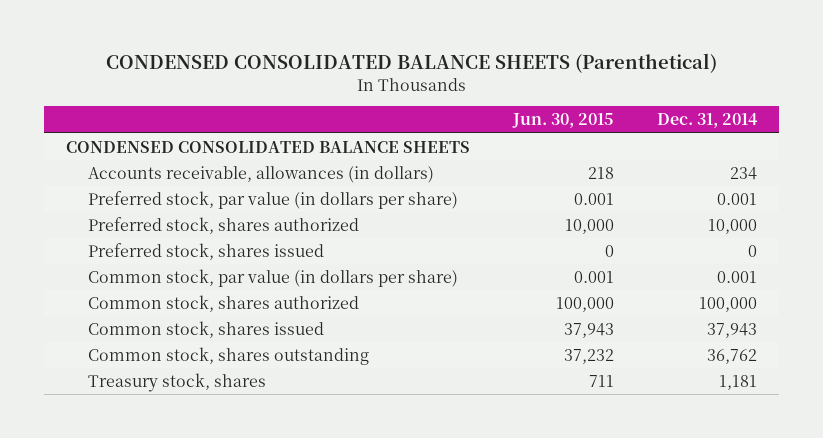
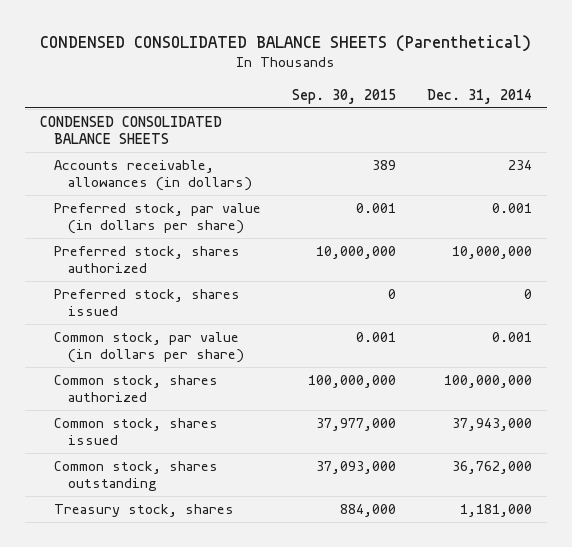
[512,113,615,129] Jun. 30, 2015 -> none
none -> [292,88,397,104] Sep. 30, 2015
[708,218,758,234] 10,000 -> [451,245,532,259] 10,000,000
[699,296,758,312] 100,000 -> [443,374,532,388] 100,000,000
[707,322,758,338] 37,943 -> [451,417,532,431] 37,943,000
[707,348,758,364] 36,762 -> [451,460,532,474] 36,762,000
[719,374,758,390] 1,181 -> [459,503,532,517] 1,181,000

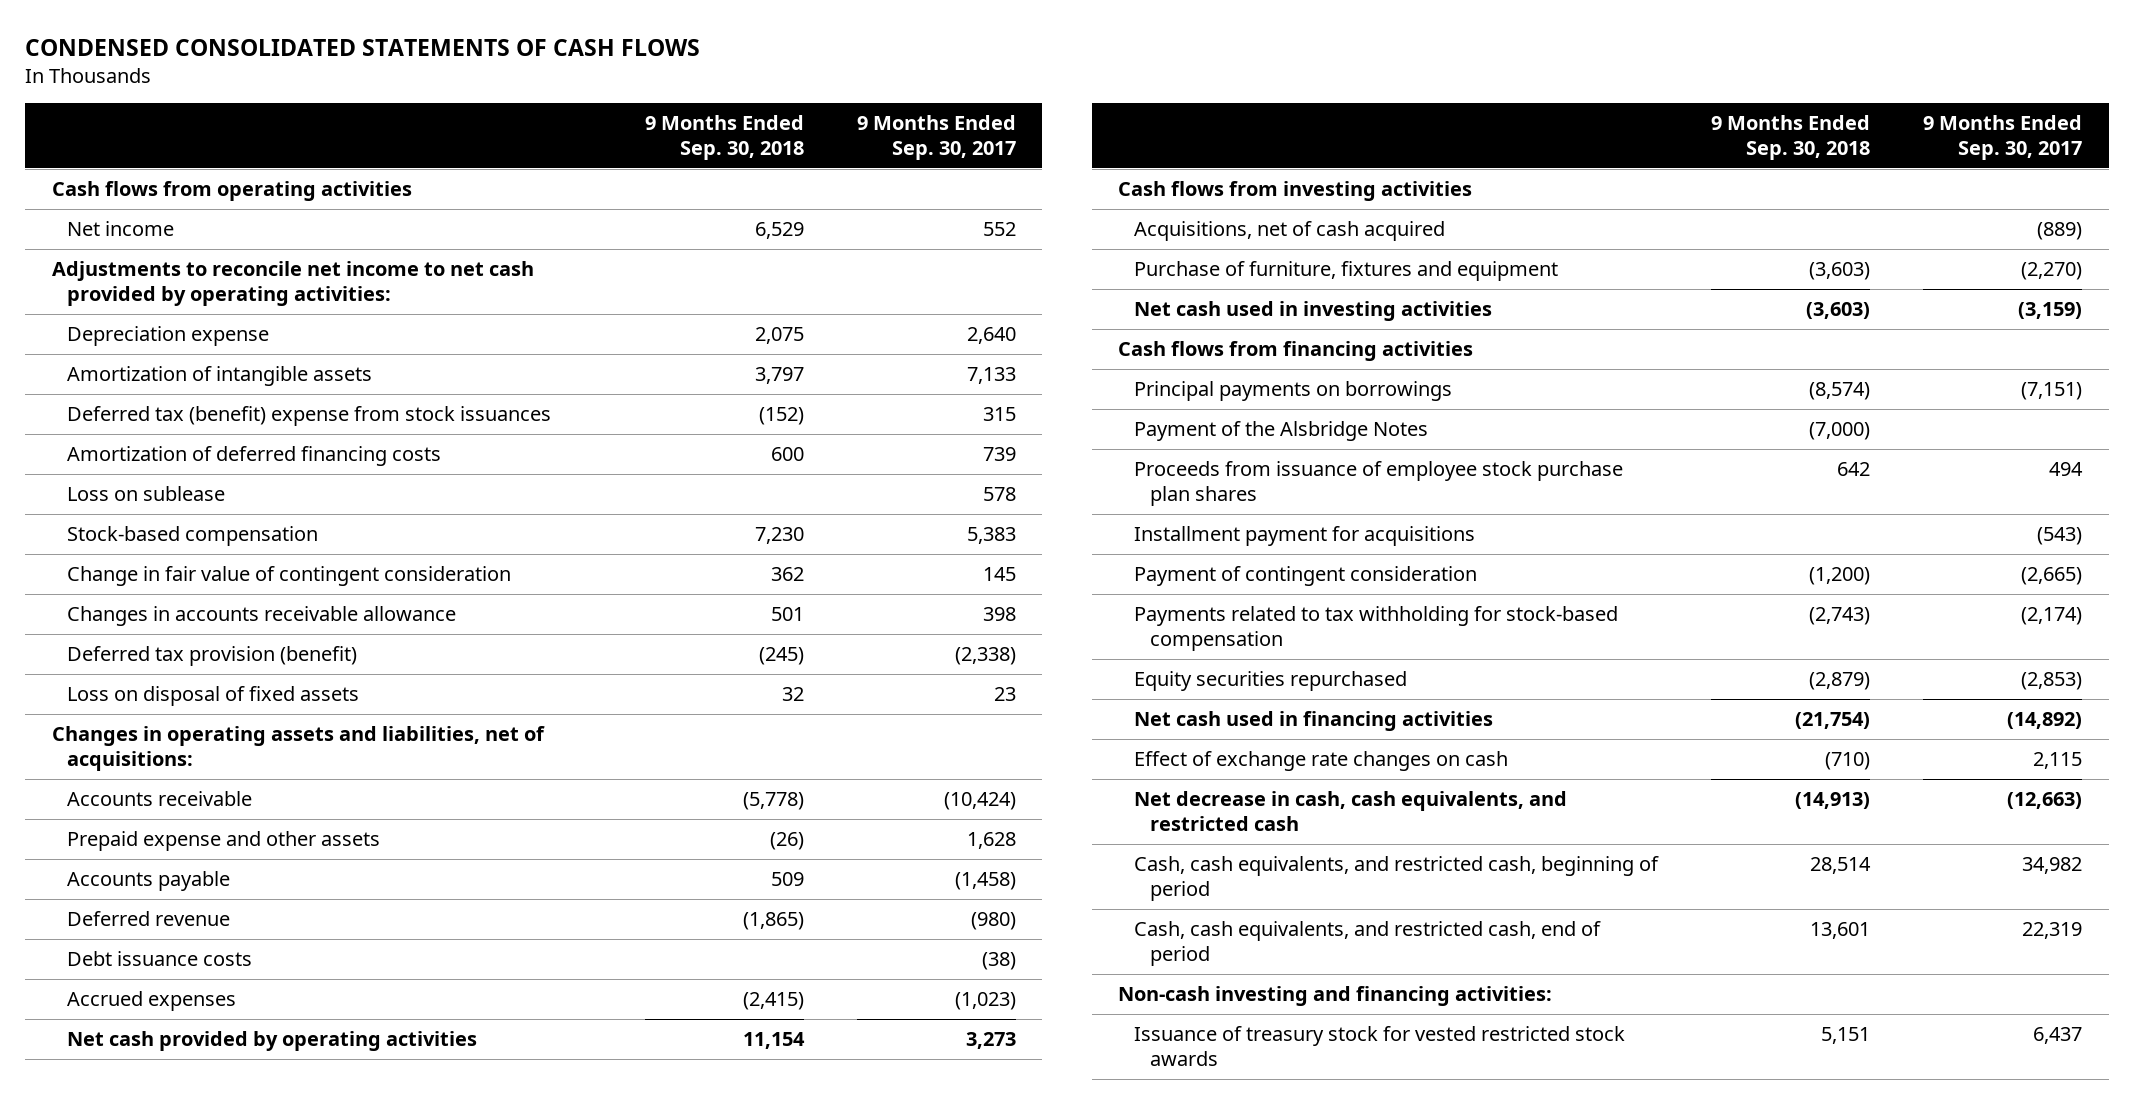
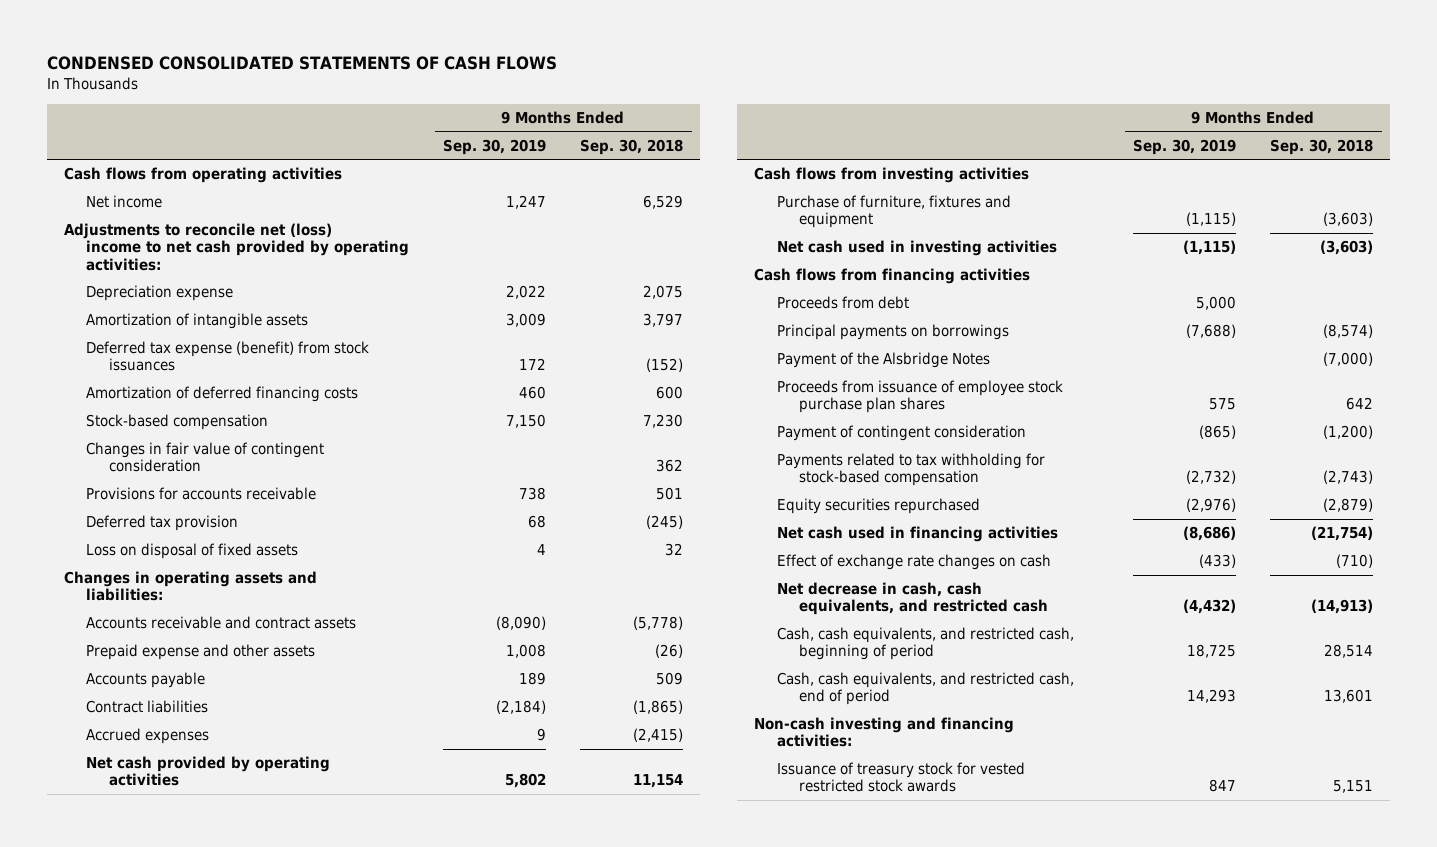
[856,115,1016,160] 9 Months Ended Sep. 30, 2017 -> none
none -> [443,138,547,155] Sep. 30, 2019
[51,261,534,307] Adjustments to reconcile net income to net cash provided by operating activities: -> [63,223,410,271] Adjustments to reconcile net (loss) income to net cash provided by operating activities:
[67,406,552,427] Deferred tax (benefit) expense from stock issuances -> [86,341,370,372] Deferred tax expense (benefit) from stock issuances
[67,486,226,502] Loss on sublease -> none
[67,566,512,587] Change in fair value of contingent consideration -> [86,442,325,473] Changes in fair value of contingent consideration
[67,606,457,627] Changes in accounts receivable allowance -> [86,487,317,501] Provisions for accounts receivable
[67,646,358,667] Deferred tax provision (benefit) -> [86,515,239,532] Deferred tax provision
[51,726,545,772] Changes in operating assets and liabilities, net of acquisitions: -> [63,571,317,602] Changes in operating assets and liabilities:
[67,791,253,807] Accounts receivable -> [86,616,357,630] Accounts receivable and contract assets
[67,951,253,967] Debt issuance costs -> none
[67,911,231,927] Deferred revenue -> [86,700,209,714] Contract liabilities
[1134,221,1446,242] Acquisitions, net of cash acquired -> none
none -> [776,296,909,310] Proceeds from debt
[1134,526,1476,547] Installment payment for acquisitions -> none

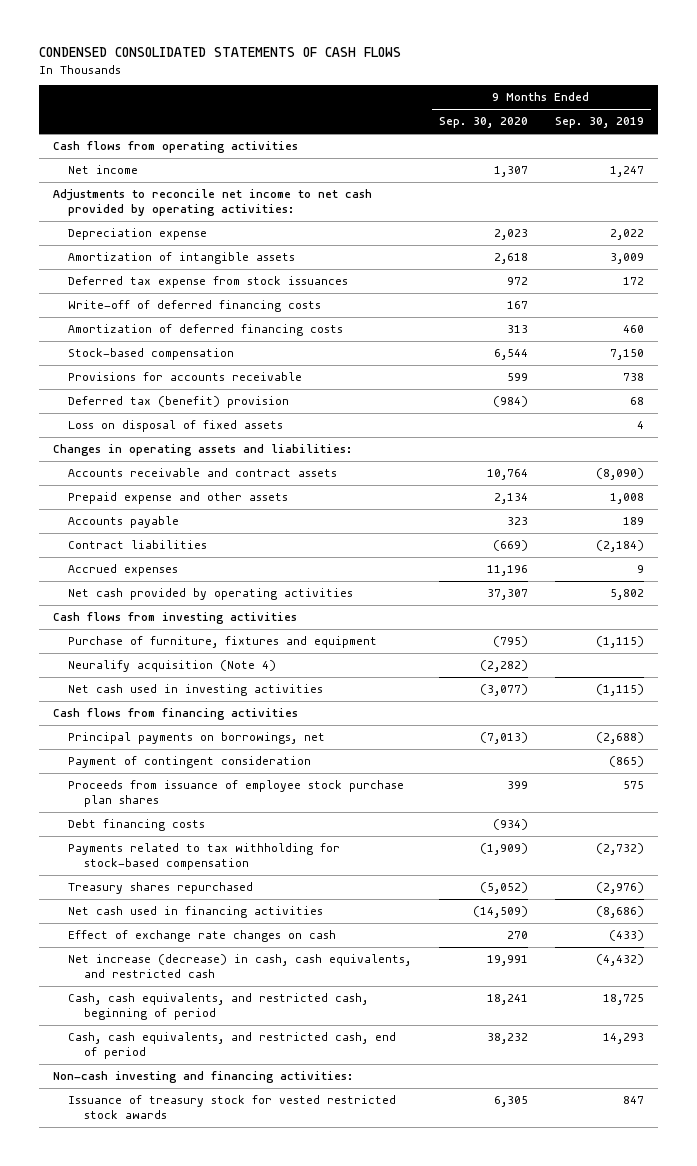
[580,138,684,155] Sep. 30, 2018 -> none
none -> [438,117,528,129] Sep. 30, 2020
[63,223,410,271] Adjustments to reconcile net (loss) income to net cash provided by operating activities: -> [52,189,372,216] Adjustments to reconcile net income to net cash provided by operating activities:
[86,341,370,372] Deferred tax expense (benefit) from stock issuances -> [68,276,349,289] Deferred tax expense from stock issuances
none -> [68,300,322,313] Write-off of deferred financing costs
[86,442,325,473] Changes in fair value of contingent consideration -> none
[86,515,239,532] Deferred tax provision -> [68,396,290,409] Deferred tax (benefit) provision
none -> [68,660,277,673] Neuralify acquisition (Note 4)
[776,296,909,310] Proceeds from debt -> none
[776,352,990,369] Payment of the Alsbridge Notes -> none
[776,324,1009,341] Principal payments on borrowings -> [68,732,326,745] Principal payments on borrowings, net
[1186,324,1237,339] (7,688) -> [596,732,645,745] (2,688)
[776,380,1063,414] Proceeds from issuance of employee stock purchase plan shares -> [68,780,405,807] Proceeds from issuance of employee stock purchase plan shares
none -> [68,819,206,832] Debt financing costs
[776,498,980,515] Equity securities repurchased -> [68,882,254,895] Treasury shares repurchased
[776,582,1049,616] Net decrease in cash, cash equivalents, and restricted cash -> [68,954,412,978] Net increase (decrease) in cash, cash equivalents, and restricted cash

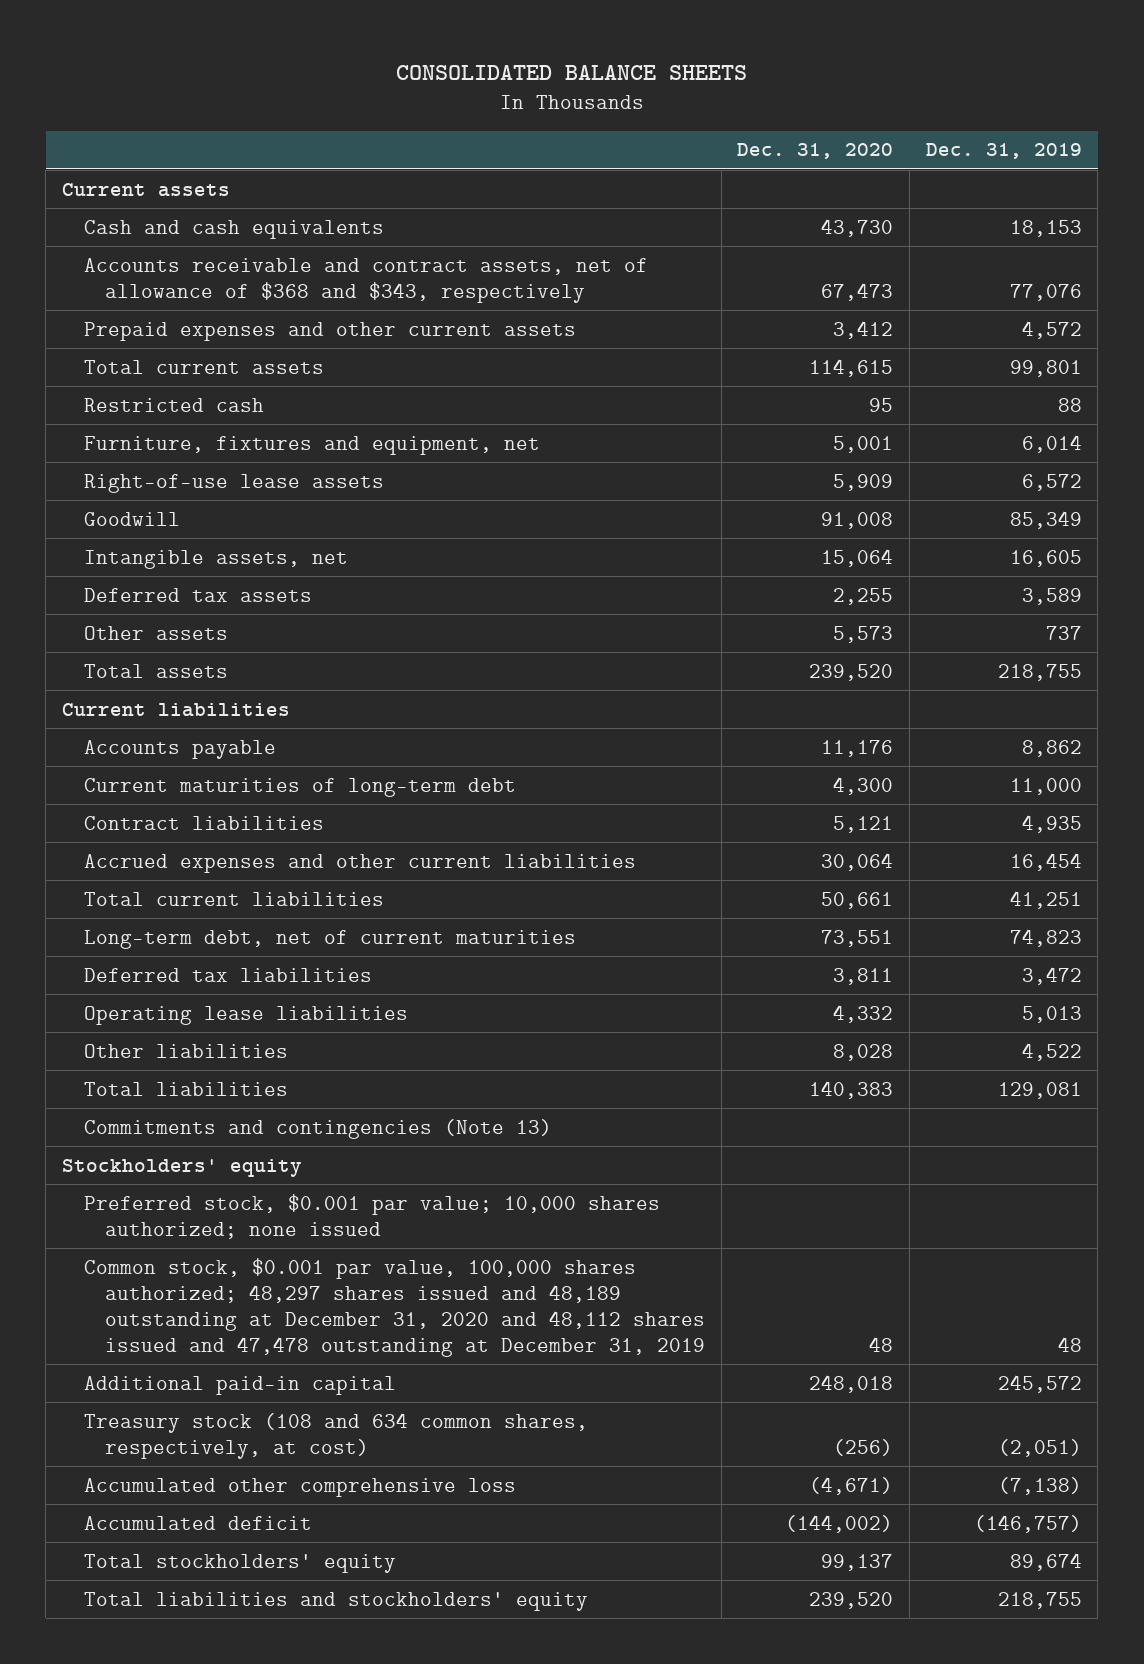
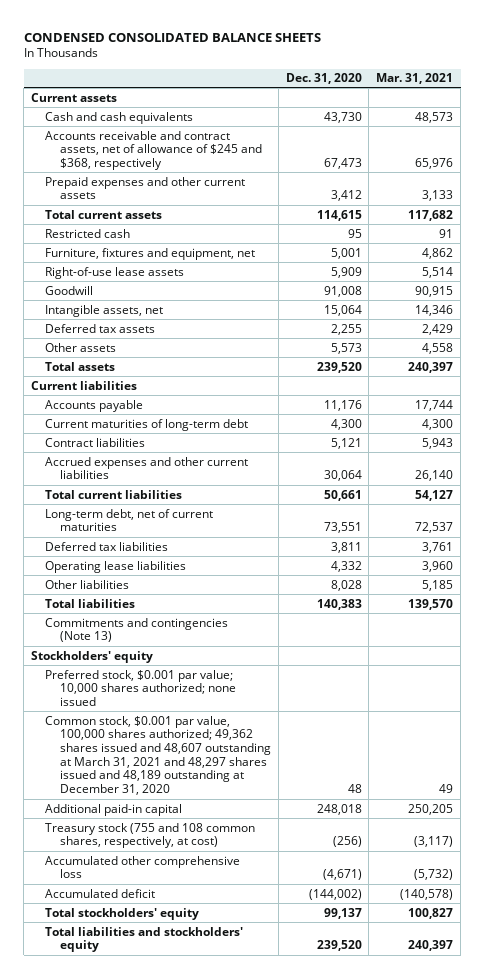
[395,64,747,80] CONSOLIDATED BALANCE SHEETS -> [23,32,321,42] CONDENSED CONSOLIDATED BALANCE SHEETS
[925,143,1082,160] Dec. 31, 2019 -> none
none -> [376,73,454,85] Mar. 31, 2021
[83,257,648,303] Accounts receivable and contract assets, net of allowance of $368 and $343, respectively -> [45,130,262,171] Accounts receivable and contract assets, net of allowance of $245 and $368, respectively
[83,1257,706,1357] Common stock, $0.001 par value, 100,000 shares authorized; 48,297 shares issued and 48,189 outstanding at December 31, 2020 and 48,112 shares issued and 47,478 outstanding at December 31, 2019 -> [45,715,271,796] Common stock, $0.001 par value, 100,000 shares authorized; 49,362 shares issued and 48,607 outstanding at March 31, 2021 and 48,297 shares issued and 48,189 outstanding at December 31, 2020
[83,1412,588,1459] Treasury stock (108 and 634 common shares, respectively, at cost) -> [45,822,256,849] Treasury stock (755 and 108 common shares, respectively, at cost)

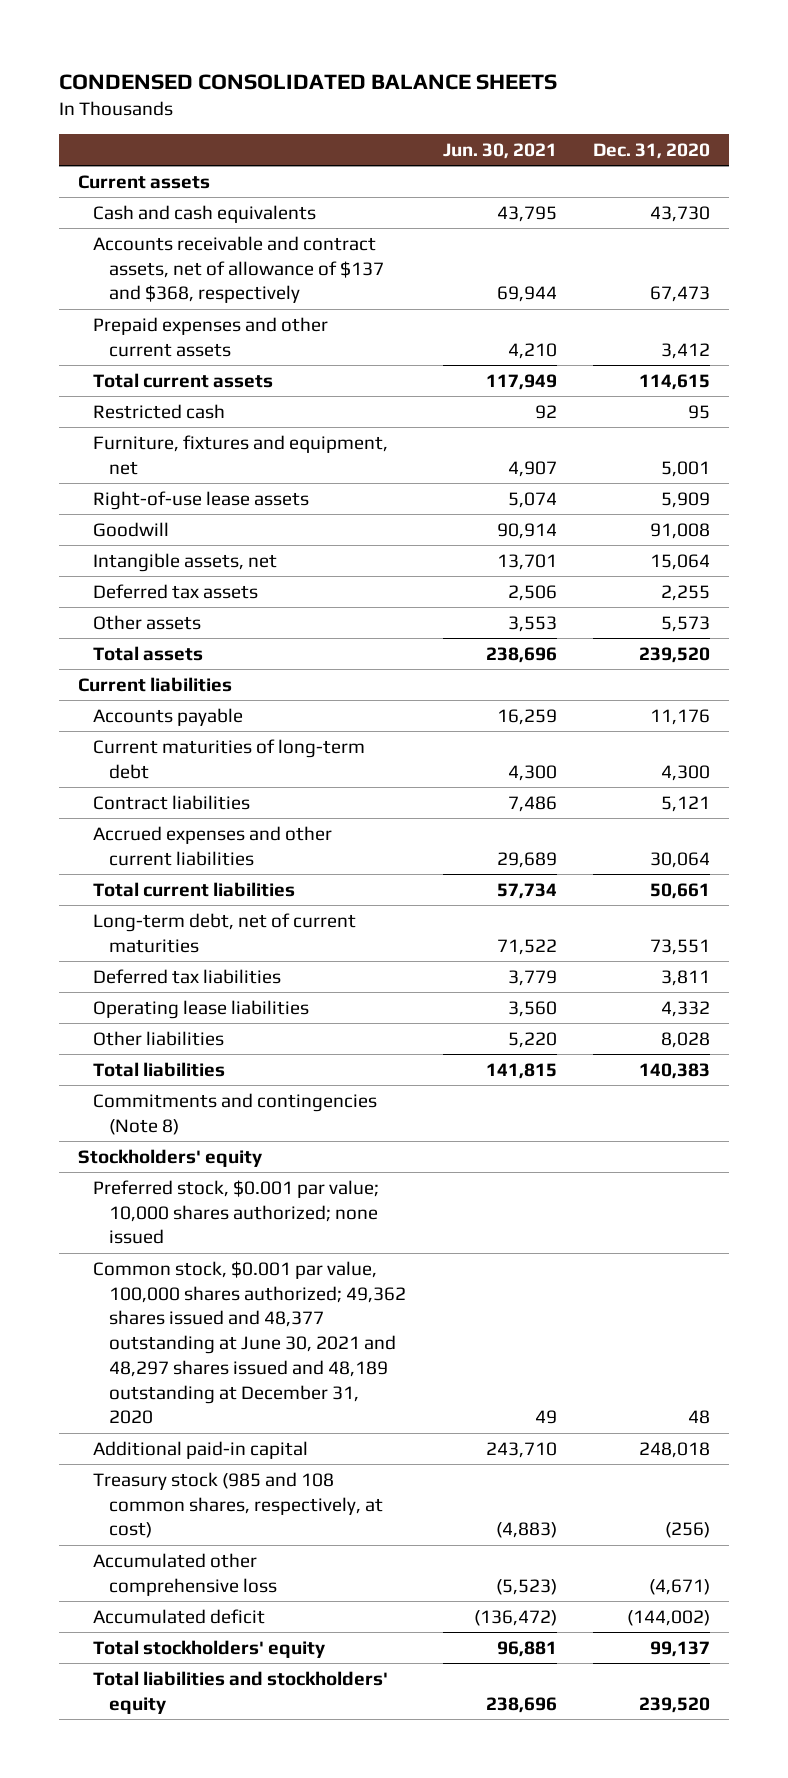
[376,73,454,85] Mar. 31, 2021 -> none
none -> [442,142,557,159] Jun. 30, 2021
[45,130,262,171] Accounts receivable and contract assets, net of allowance of $245 and $368, respectively -> [93,235,384,304] Accounts receivable and contract assets, net of allowance of $137 and $368, respectively
[45,617,229,643] Commitments and contingencies (Note 13) -> [93,1092,378,1135] Commitments and contingencies (Note 8)
[45,715,271,796] Common stock, $0.001 par value, 100,000 shares authorized; 49,362 shares issued and 48,607 outstanding at March 31, 2021 and 48,297 shares issued and 48,189 outstanding at December 31, 2020 -> [93,1260,406,1425] Common stock, $0.001 par value, 100,000 shares authorized; 49,362 shares issued and 48,377 outstanding at June 30, 2021 and 48,297 shares issued and 48,189 outstanding at December 31, 2020
[45,822,256,849] Treasury stock (755 and 108 common shares, respectively, at cost) -> [93,1471,383,1539] Treasury stock (985 and 108 common shares, respectively, at cost)

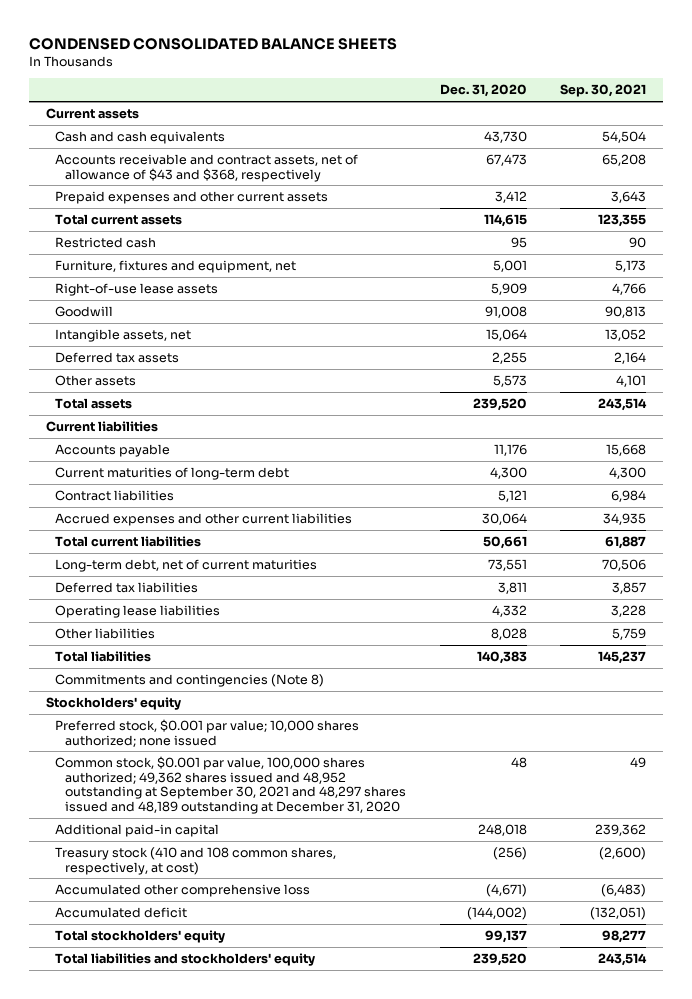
[442,142,557,159] Jun. 30, 2021 -> none
none -> [560,84,647,98] Sep. 30, 2021
[93,235,384,304] Accounts receivable and contract assets, net of allowance of $137 and $368, respectively -> [55,154,359,182] Accounts receivable and contract assets, net of allowance of $43 and $368, respectively
[93,1260,406,1425] Common stock, $0.001 par value, 100,000 shares authorized; 49,362 shares issued and 48,377 outstanding at June 30, 2021 and 48,297 shares issued and 48,189 outstanding at December 31, 2020 -> [55,756,407,814] Common stock, $0.001 par value, 100,000 shares authorized; 49,362 shares issued and 48,952 outstanding at September 30, 2021 and 48,297 shares issued and 48,189 outstanding at December 31, 2020
[93,1471,383,1539] Treasury stock (985 and 108 common shares, respectively, at cost) -> [55,847,337,875] Treasury stock (410 and 108 common shares, respectively, at cost)

